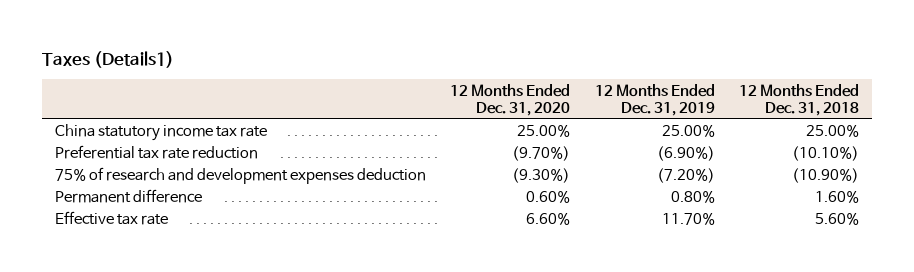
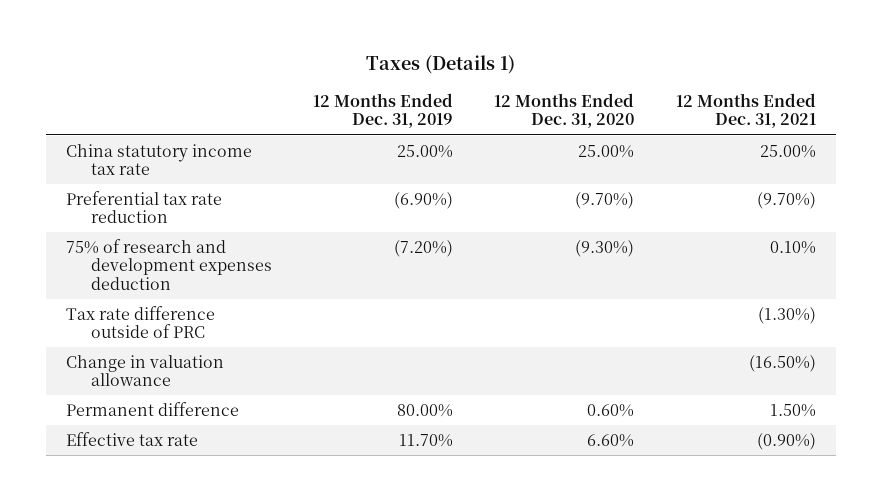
[42,50,175,68] Taxes (Details1) -> [366,55,516,75] Taxes (Details 1)
[739,83,860,116] 12 Months Ended Dec. 31, 2018 -> none
none -> [675,93,816,129] 12 Months Ended Dec. 31, 2021
none -> [66,305,216,339] Tax rate difference outside of PRC
none -> [66,354,225,387] Change in valuation allowance
[670,190,715,204] 0.80% -> [397,403,454,417] 80.00%

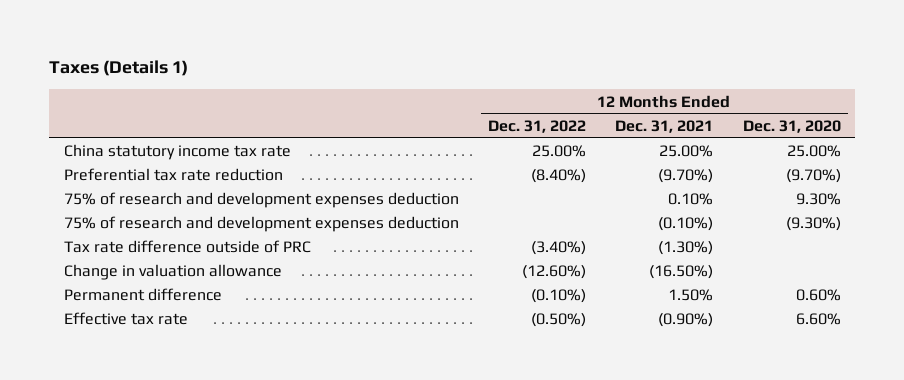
[313,93,454,129] 12 Months Ended Dec. 31, 2019 -> none
none -> [487,119,586,133] Dec. 31, 2022
[575,239,635,257] (9.30%) -> [795,193,841,206] 9.30%
none -> [63,216,459,233] 75% of research and development expenses deduction

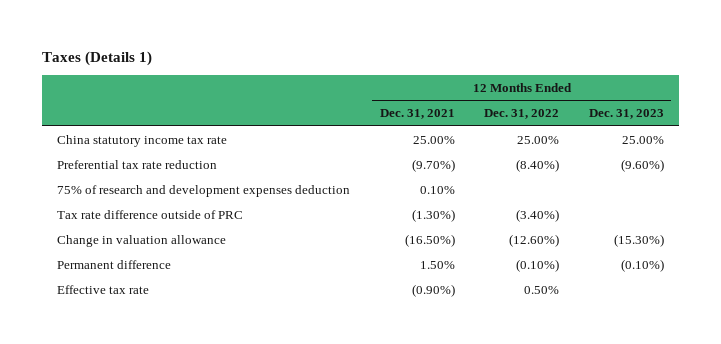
[742,119,841,133] Dec. 31, 2020 -> none
none -> [588,109,664,120] Dec. 31, 2023
[63,216,459,233] 75% of research and development expenses deduction -> none
[530,313,586,328] (0.50%) -> [524,285,560,294] 0.50%

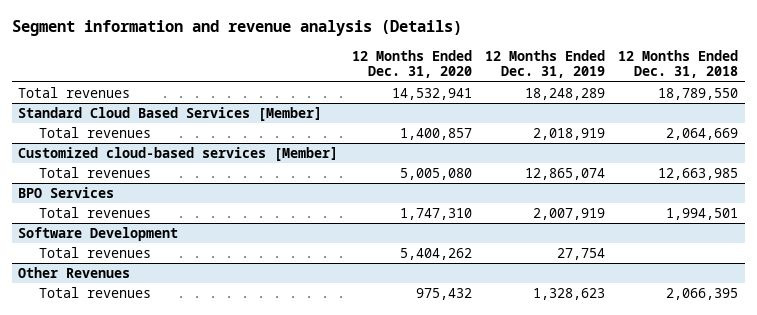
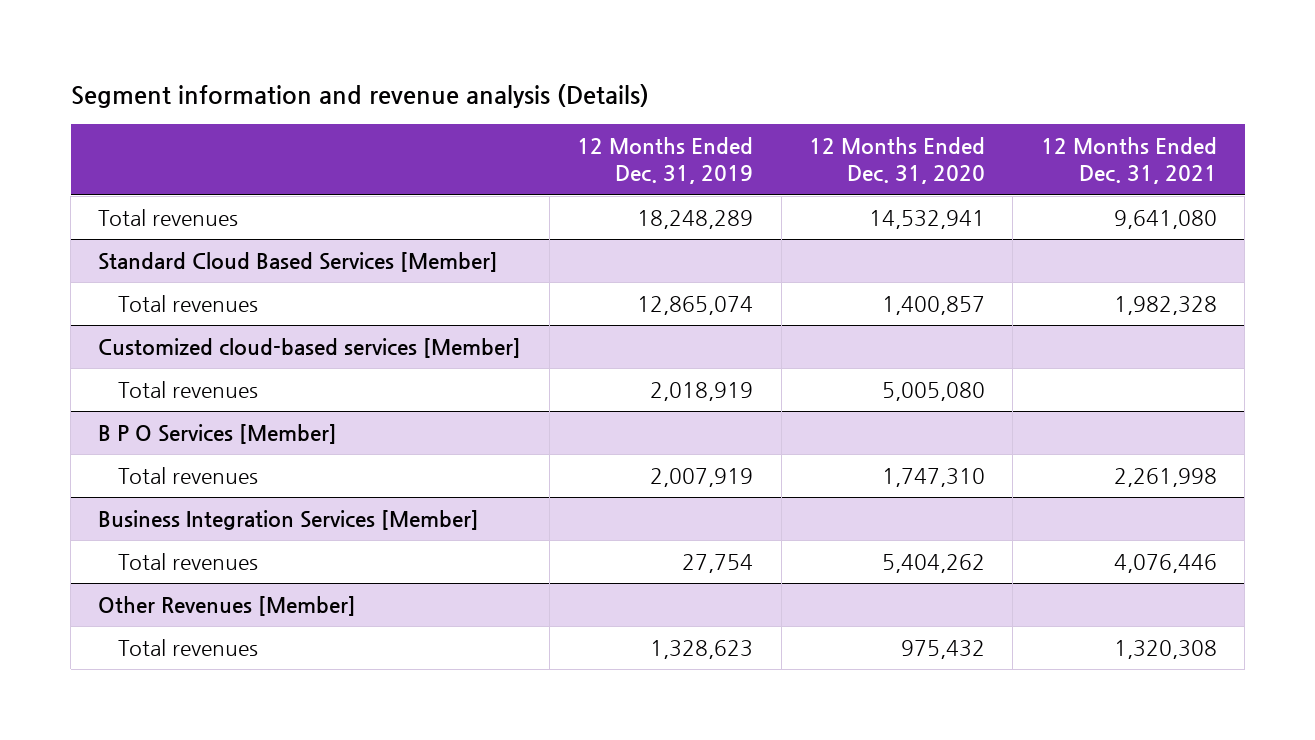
[618,49,739,79] 12 Months Ended Dec. 31, 2018 -> none
none -> [1040,137,1217,185] 12 Months Ended Dec. 31, 2021
[532,127,605,140] 2,018,919 -> [637,296,754,316] 12,865,074
[524,167,605,180] 12,865,074 -> [650,382,754,402] 2,018,919
[18,186,115,198] BPO Services -> [98,424,338,445] B P O Services [Member]
[18,226,179,241] Software Development -> none
none -> [98,510,480,531] Business Integration Services [Member]
[18,266,131,278] Other Revenues -> [98,596,357,617] Other Revenues [Member]

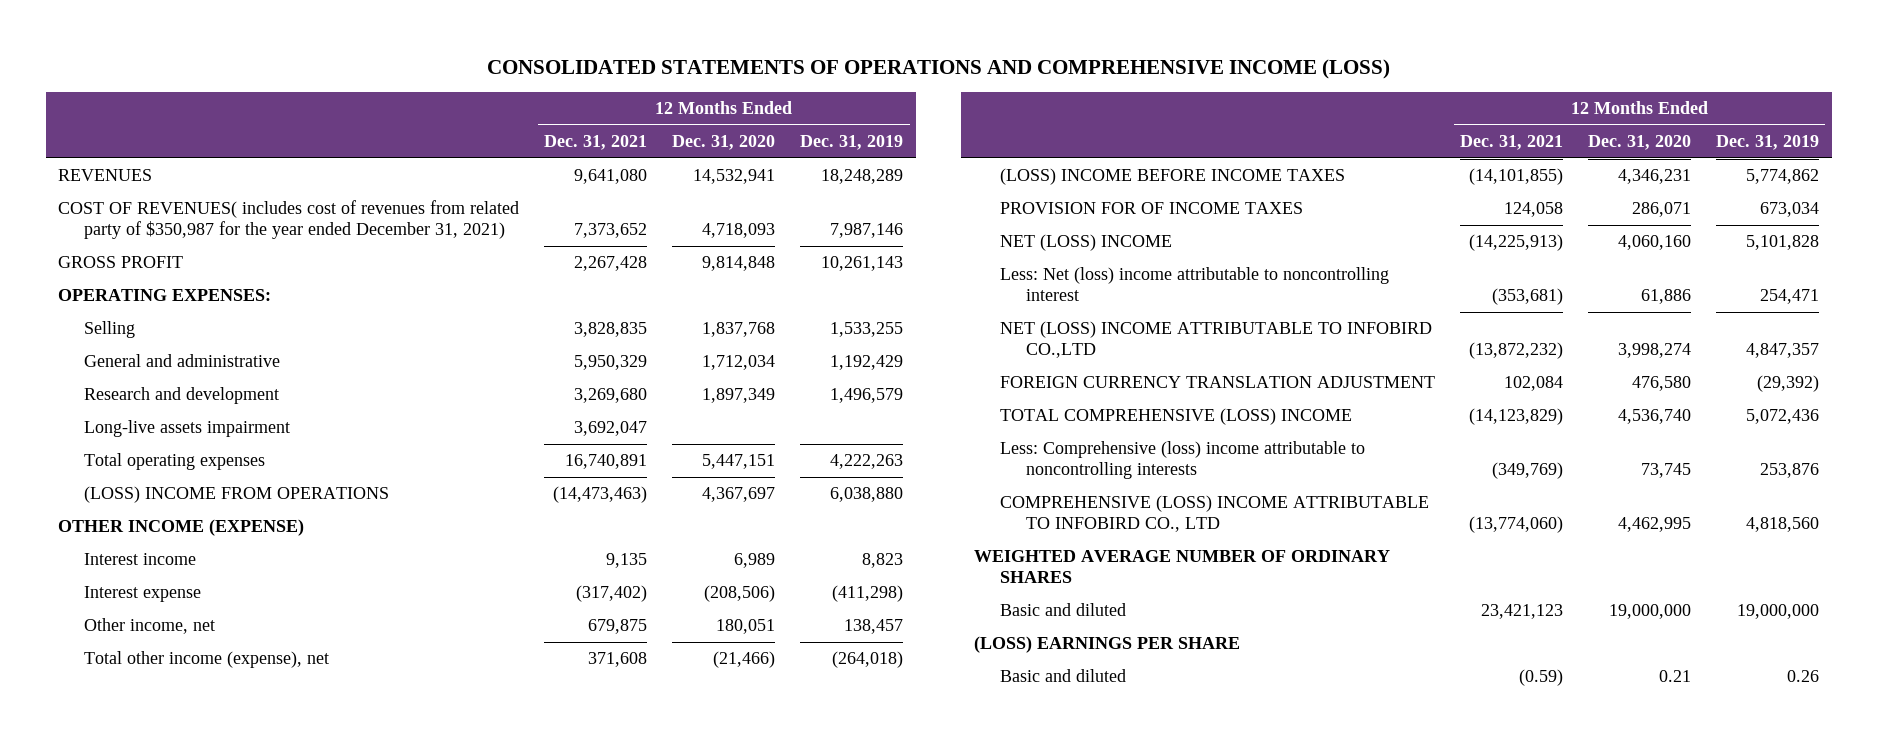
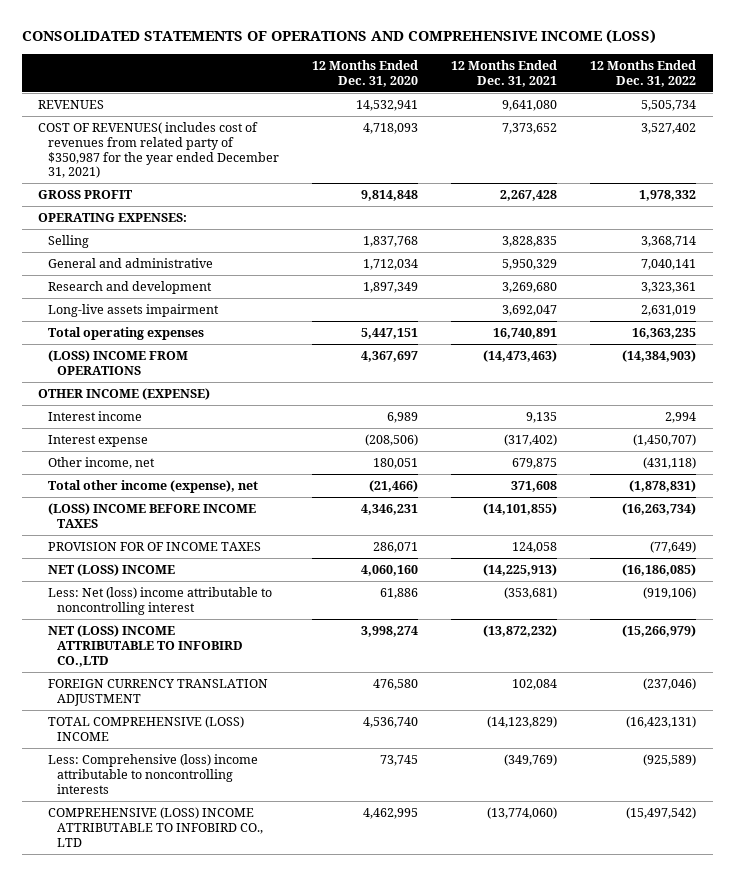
[800,135,904,151] Dec. 31, 2019 -> none
none -> [590,60,697,87] 12 Months Ended Dec. 31, 2022
[973,550,1390,584] WEIGHTED AVERAGE NUMBER OF ORDINARY SHARES -> none
[1000,603,1127,617] Basic and diluted -> none
[973,636,1240,654] (LOSS) EARNINGS PER SHARE -> none
[1000,669,1127,683] Basic and diluted -> none

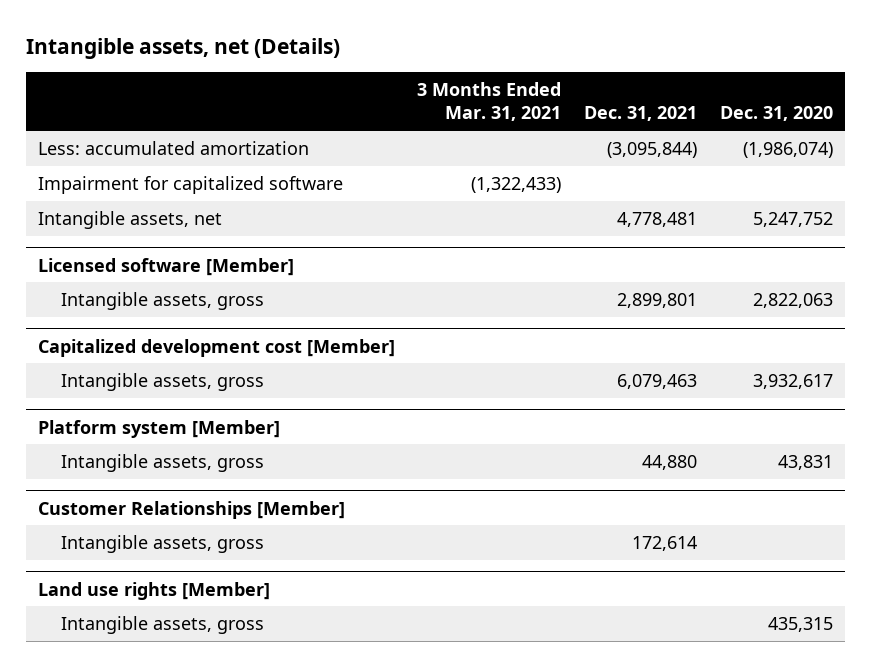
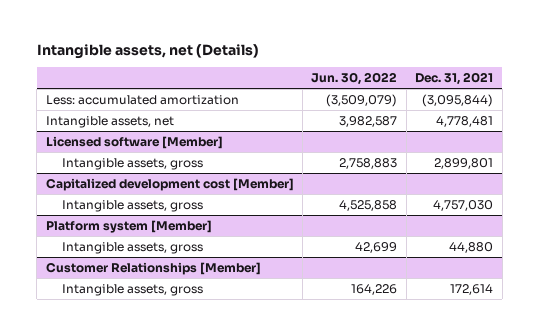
[417,82,562,122] 3 Months Ended Mar. 31, 2021 -> none
[720,106,834,122] Dec. 31, 2020 -> none
none -> [311,72,398,86] Jun. 30, 2022
[37,175,343,194] Impairment for capitalized software -> none
[617,373,698,389] 6,079,463 -> [433,199,494,211] 4,757,030
[37,581,270,600] Land use rights [Member] -> none
[61,615,265,634] Intangible assets, gross -> none

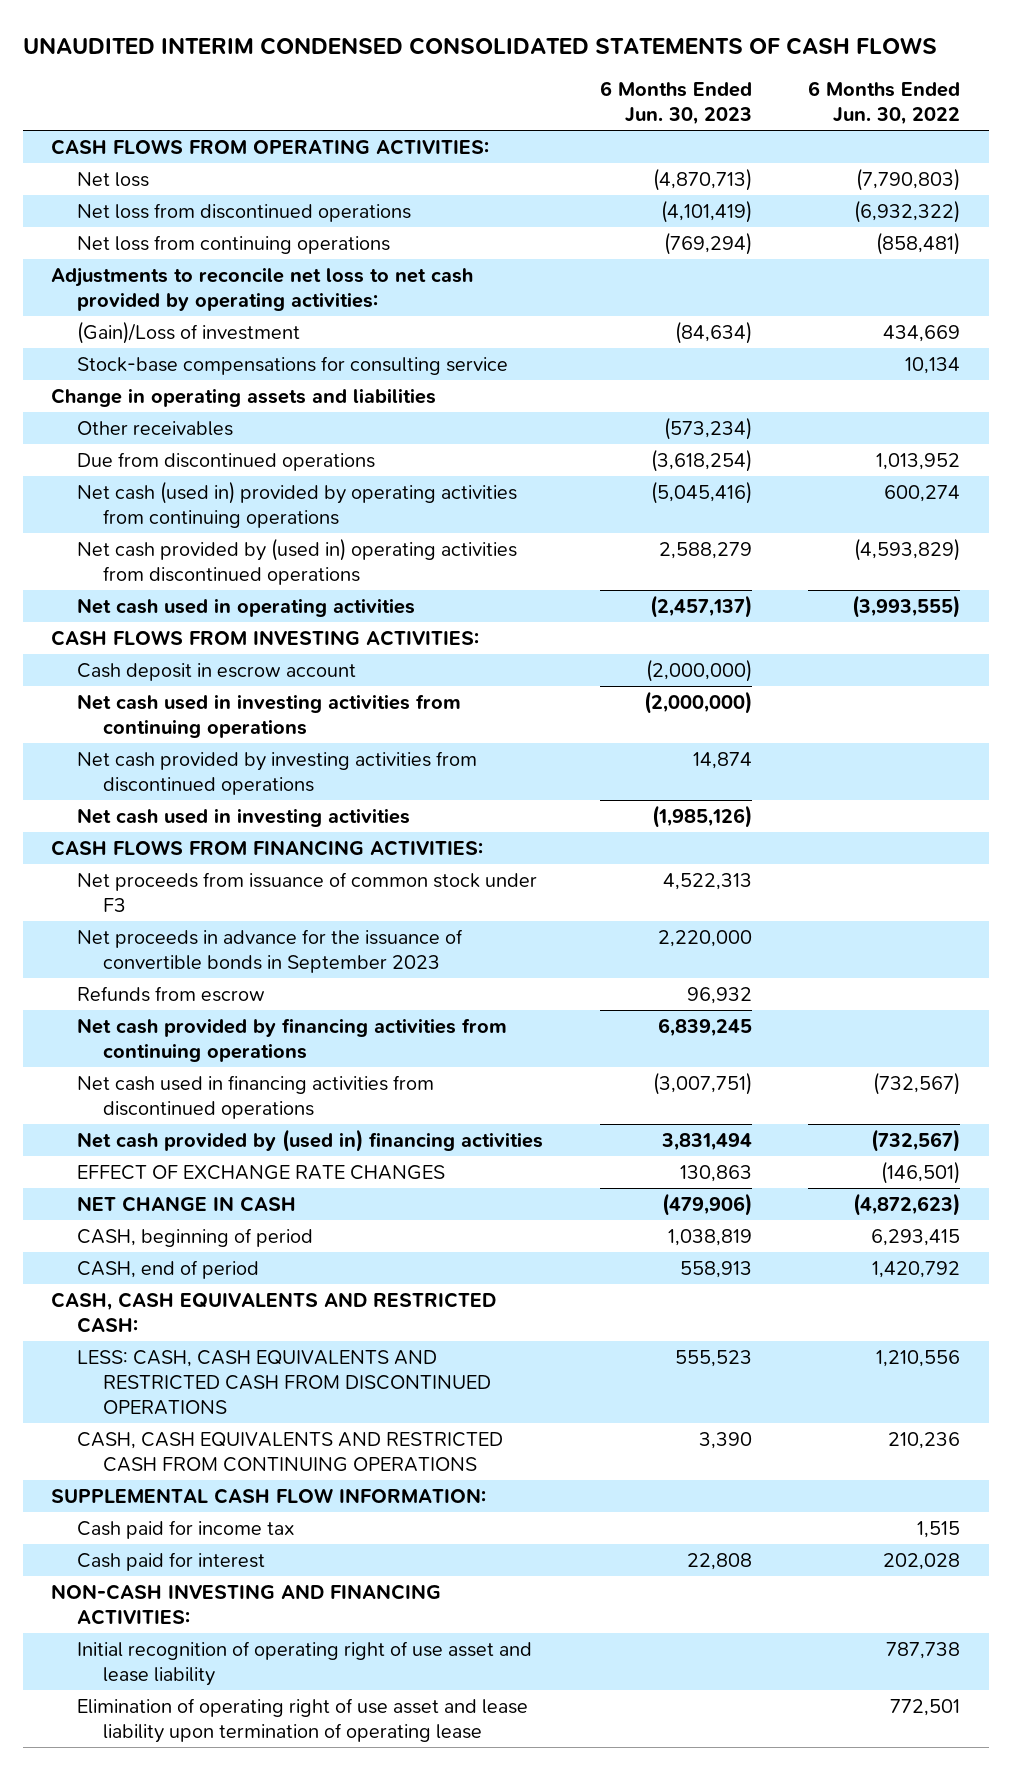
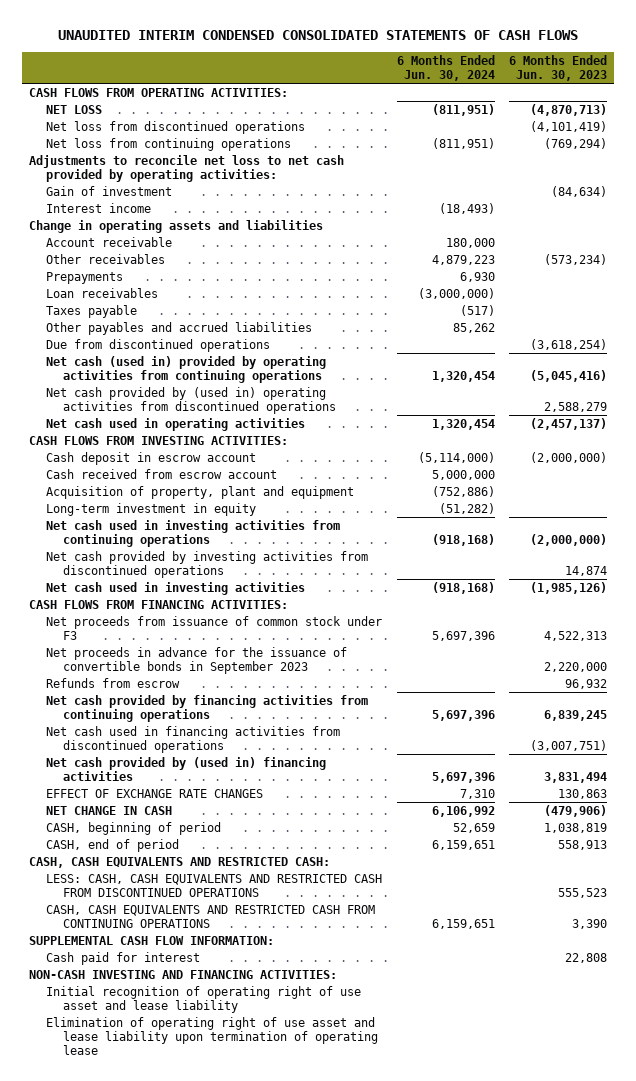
[808,81,961,126] 6 Months Ended Jun. 30, 2022 -> none
none -> [396,54,495,81] 6 Months Ended Jun. 30, 2024
[77,171,150,187] Net loss -> [46,104,103,114] NET LOSS
[77,355,509,375] Stock-base compensations for consulting service -> none
[77,320,301,344] (Gain)/Loss of investment -> [46,185,173,196] Gain of investment
none -> [46,202,152,213] Interest income
none -> [46,236,173,247] Account receivable
none -> [46,271,124,284] Prepayments
none -> [46,287,159,298] Loan receivables
none -> [46,304,138,318] Taxes payable
none -> [46,321,313,335] Other payables and accrued liabilities
none -> [46,468,278,479] Cash received from escrow account
none -> [46,485,355,499] Acquisition of property, plant and equipment
none -> [46,502,257,516] Long-term investment in equity
[77,1519,296,1539] Cash paid for income tax -> none

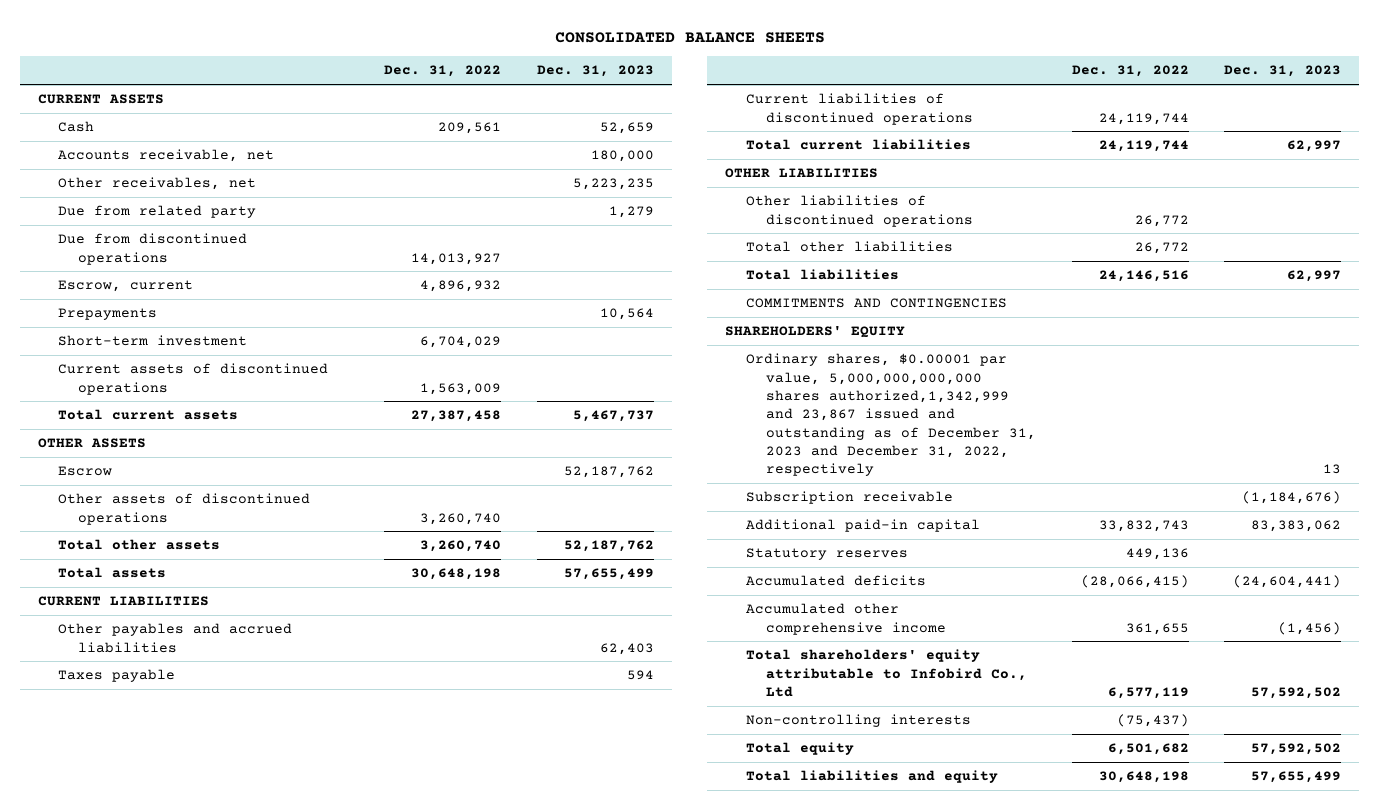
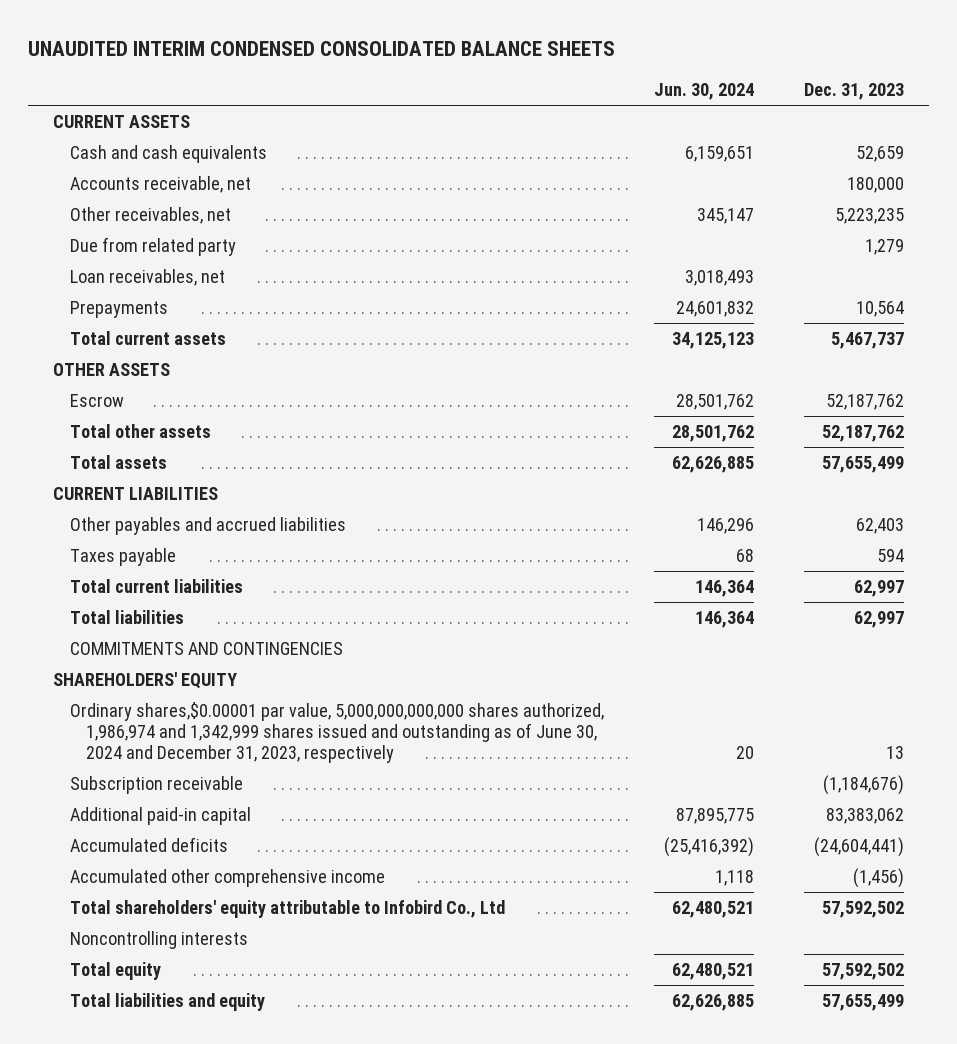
[554,31,825,43] CONSOLIDATED BALANCE SHEETS -> [28,41,616,57] UNAUDITED INTERIM CONDENSED CONSOLIDATED BALANCE SHEETS
[383,65,501,78] Dec. 31, 2022 -> none
none -> [653,83,754,101] Jun. 30, 2024
[57,121,94,133] Cash -> [69,144,267,163] Cash and cash equivalents
[57,233,247,265] Due from discontinued operations -> none
[57,280,193,293] Escrow, current -> none
none -> [69,268,225,286] Loan receivables, net
[57,335,247,347] Short-term investment -> none
[57,363,328,395] Current assets of discontinued operations -> none
[57,493,310,525] Other assets of discontinued operations -> none
[745,93,973,125] Current liabilities of discontinued operations -> none
[725,168,879,179] OTHER LIABILITIES -> none
[745,195,973,227] Other liabilities of discontinued operations -> none
[745,241,953,253] Total other liabilities -> none
[745,353,1036,477] Ordinary shares, $0.00001 par value, 5,000,000,000,000 shares authorized,1,342,999 and 23,867 issued and outstanding as of December 31, 2023 and December 31, 2022, respectively -> [69,701,604,764] Ordinary shares,$0.00001 par value, 5,000,000,000,000 shares authorized, 1,986,974 and 1,342,999 shares issued and outstanding as of June 30, 2024 and December 31, 2023, respectively
[745,548,908,561] Statutory reserves -> none
[745,714,971,728] Non-controlling interests -> [69,930,248,949] Noncontrolling interests

